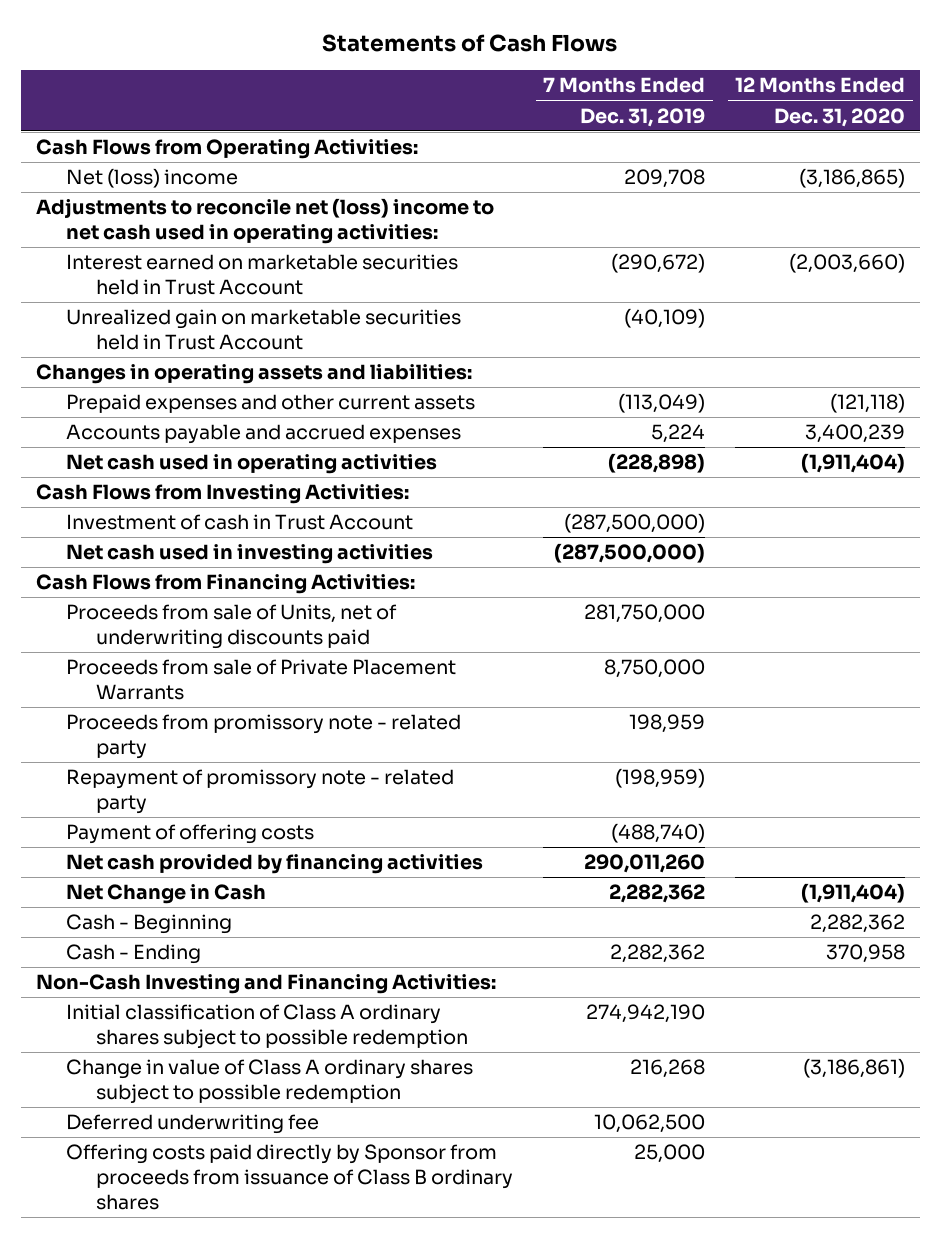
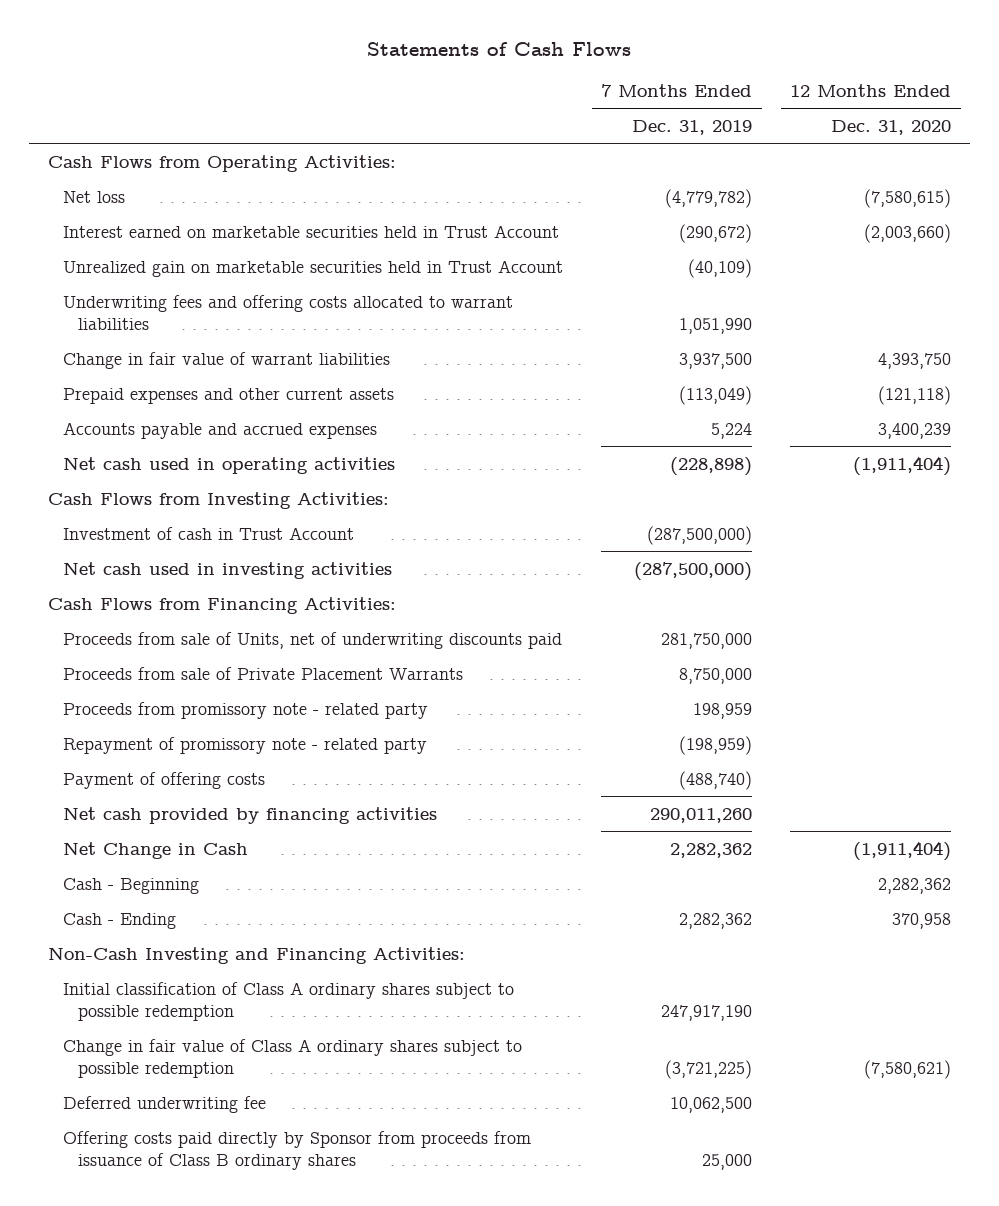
[35,198,494,245] Adjustments to reconcile net (loss) income to net cash used in operating activities: -> none
[65,168,238,189] Net (loss) income -> [62,190,125,203] Net loss
[624,169,706,189] 209,708 -> [665,188,753,208] (4,779,782)
[799,168,906,189] (3,186,865) -> [864,188,952,208] (7,580,615)
[35,364,472,385] Changes in operating assets and liabilities: -> none
none -> [62,294,513,330] Underwriting fees and offering costs allocated to warrant liabilities
none -> [62,351,390,369] Change in fair value of warrant liabilities
[586,1004,706,1024] 274,942,190 -> [661,1004,753,1021] 247,917,190
[65,1059,473,1104] Change in value of Class A ordinary shares subject to possible redemption -> [62,1038,522,1078] Change in fair value of Class A ordinary shares subject to possible redemption
[630,1059,706,1079] 216,268 -> [665,1059,753,1079] (3,721,225)
[803,1058,906,1079] (3,186,861) -> [864,1059,952,1079] (7,580,621)

